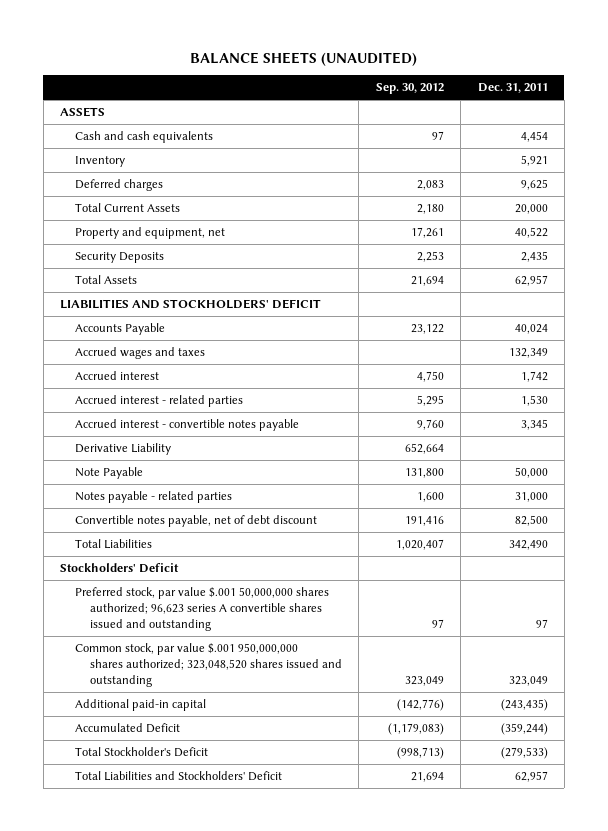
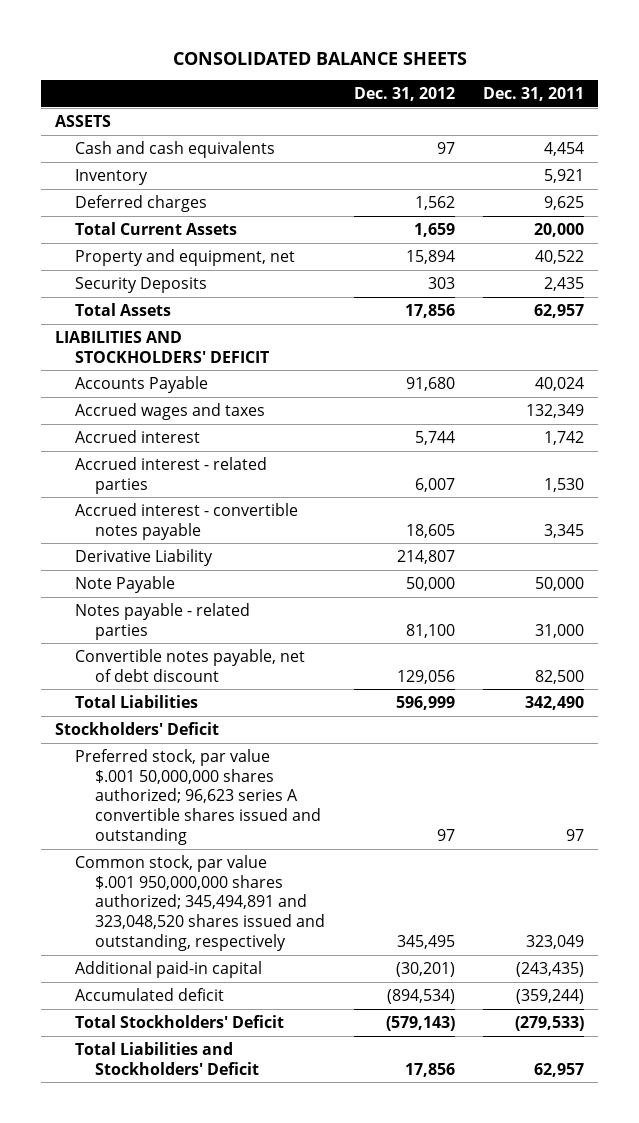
[189,51,417,66] BALANCE SHEETS (UNAUDITED) -> [172,51,467,65] CONSOLIDATED BALANCE SHEETS
[375,83,444,95] Sep. 30, 2012 -> none
none -> [353,87,455,102] Dec. 31, 2012
[74,643,342,687] Common stock, par value $.001 950,000,000 shares authorized; 323,048,520 shares issued and outstanding -> [75,854,326,951] Common stock, par value $.001 950,000,000 shares authorized; 345,494,891 and 323,048,520 shares issued and outstanding, respectively
[74,723,180,734] Accumulated Deficit -> [75,987,225,1001] Accumulated deficit
[74,747,208,758] Total Stockholder's Deficit -> [75,1014,285,1028] Total Stockholders' Deficit

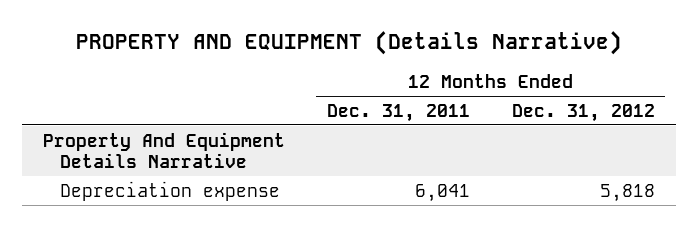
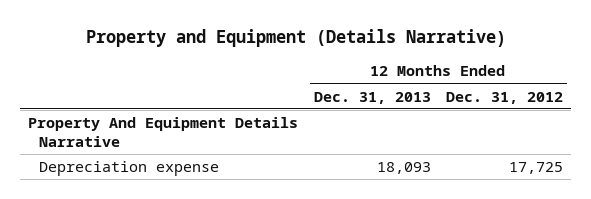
[75,31,622,56] PROPERTY AND EQUIPMENT (Details Narrative) -> [85,29,506,48] Property and Equipment (Details Narrative)
[326,103,470,122] Dec. 31, 2011 -> none
none -> [313,91,431,104] Dec. 31, 2013
[599,183,655,202] 5,818 -> [508,161,563,174] 17,725

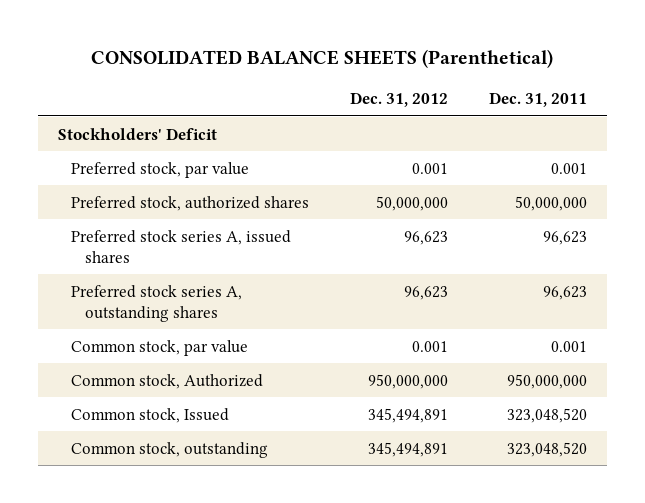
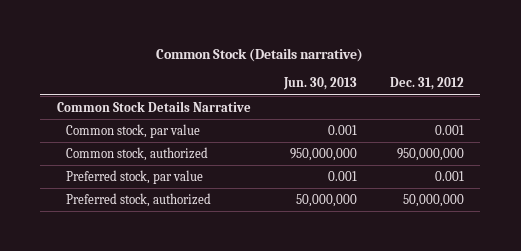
[91,49,554,69] CONSOLIDATED BALANCE SHEETS (Parenthetical) -> [156,48,364,63] Common Stock (Details narrative)
[488,92,587,108] Dec. 31, 2011 -> none
none -> [282,77,357,91] Jun. 30, 2013
[58,127,218,140] Stockholders' Deficit -> none
[71,195,310,211] Preferred stock, authorized shares -> none
[71,229,292,263] Preferred stock series A, issued shares -> none
[71,284,243,322] Preferred stock series A, outstanding shares -> none
none -> [56,100,251,112] Common Stock Details Narrative
[71,407,230,423] Common stock, Issued -> none
[71,441,269,458] Common stock, outstanding -> none
[71,373,264,389] Common stock, Authorized -> [65,146,208,161] Common stock, authorized
[71,161,250,178] Preferred stock, par value -> [65,169,203,184] Preferred stock, par value
none -> [65,192,211,207] Preferred stock, authorized

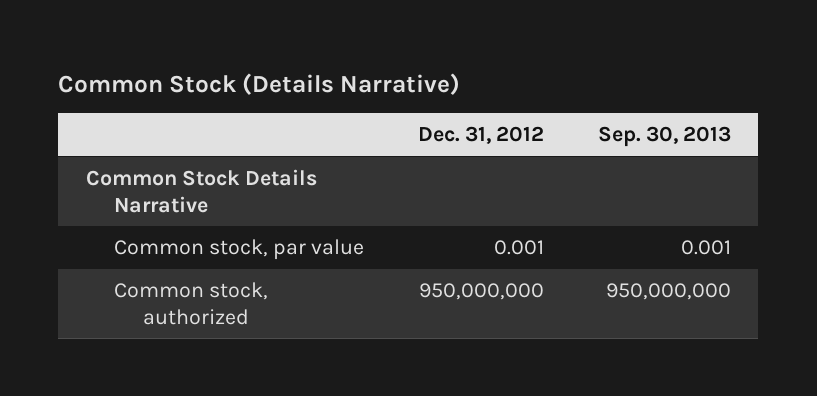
[156,48,364,63] Common Stock (Details narrative) -> [58,72,461,95] Common Stock (Details Narrative)
[282,77,357,91] Jun. 30, 2013 -> none
none -> [598,126,732,148] Sep. 30, 2013
[65,169,203,184] Preferred stock, par value -> none
[65,192,211,207] Preferred stock, authorized -> none

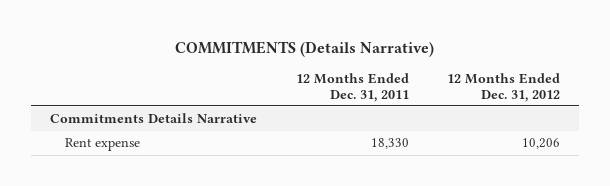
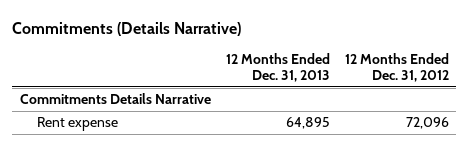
[175,40,435,57] COMMITMENTS (Details Narrative) -> [12,21,242,36] Commitments (Details Narrative)
[295,72,409,102] 12 Months Ended Dec. 31, 2011 -> none
none -> [225,52,330,83] 12 Months Ended Dec. 31, 2013
[522,138,561,150] 10,206 -> [405,117,449,130] 72,096

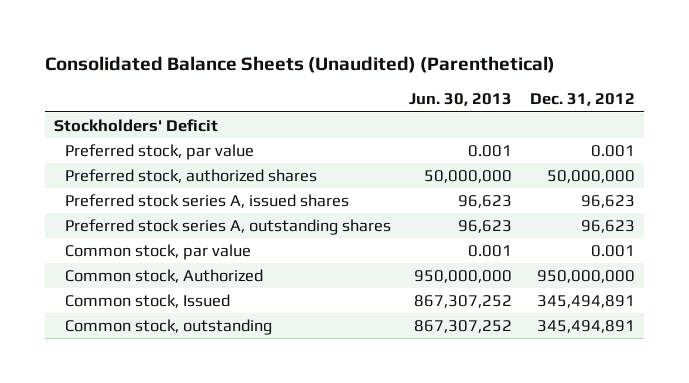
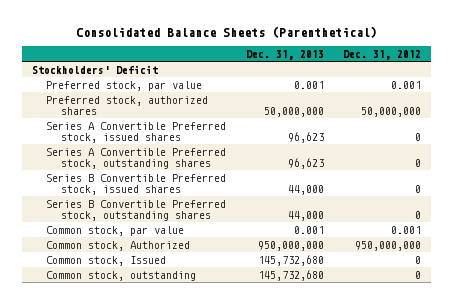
[44,55,555,73] Consolidated Balance Sheets (Unaudited) (Parenthetical) -> [75,25,377,38] Consolidated Balance Sheets (Parenthetical)
[409,93,513,107] Jun. 30, 2013 -> none
none -> [245,49,324,60] Dec. 31, 2013
[65,193,350,208] Preferred stock series A, issued shares -> [46,121,227,143] Series A Convertible Preferred stock, issued shares
[581,194,636,208] 96,623 -> [415,132,422,141] 0
[65,218,392,235] Preferred stock series A, outstanding shares -> [46,147,227,169] Series A Convertible Preferred stock, outstanding shares
[581,219,636,233] 96,623 -> [415,158,422,167] 0
none -> [46,173,227,195] Series B Convertible Preferred stock, issued shares
none -> [46,199,227,221] Series B Convertible Preferred stock, outstanding shares
[537,294,636,308] 345,494,891 -> [415,255,422,264] 0
[537,319,636,333] 345,494,891 -> [415,270,422,279] 0

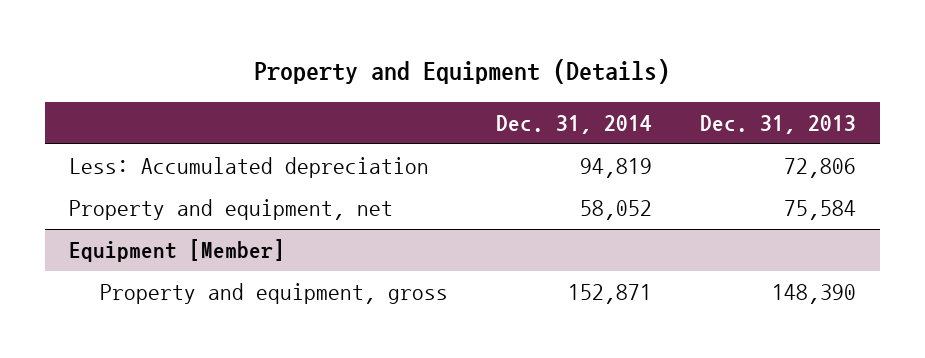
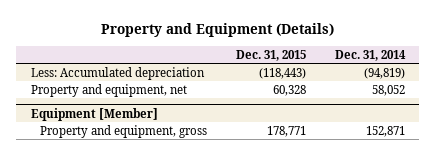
[699,114,856,134] Dec. 31, 2013 -> none
none -> [236,49,307,61] Dec. 31, 2015
[579,158,652,179] 94,819 -> [363,67,405,79] (94,819)

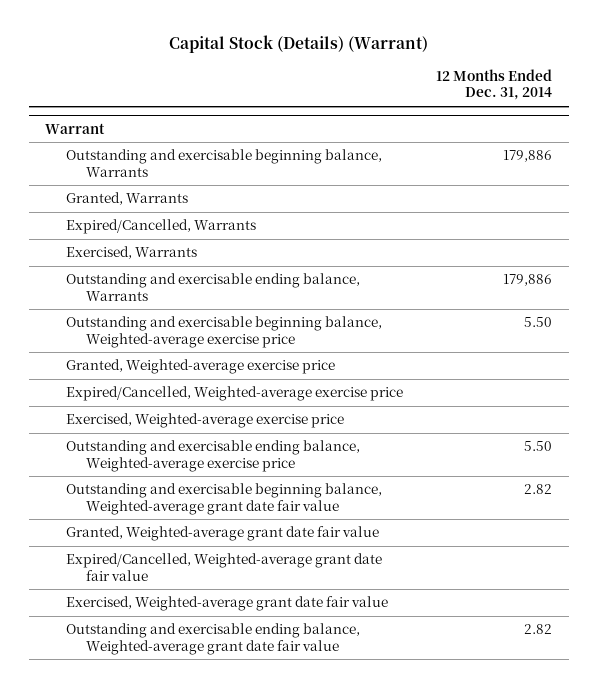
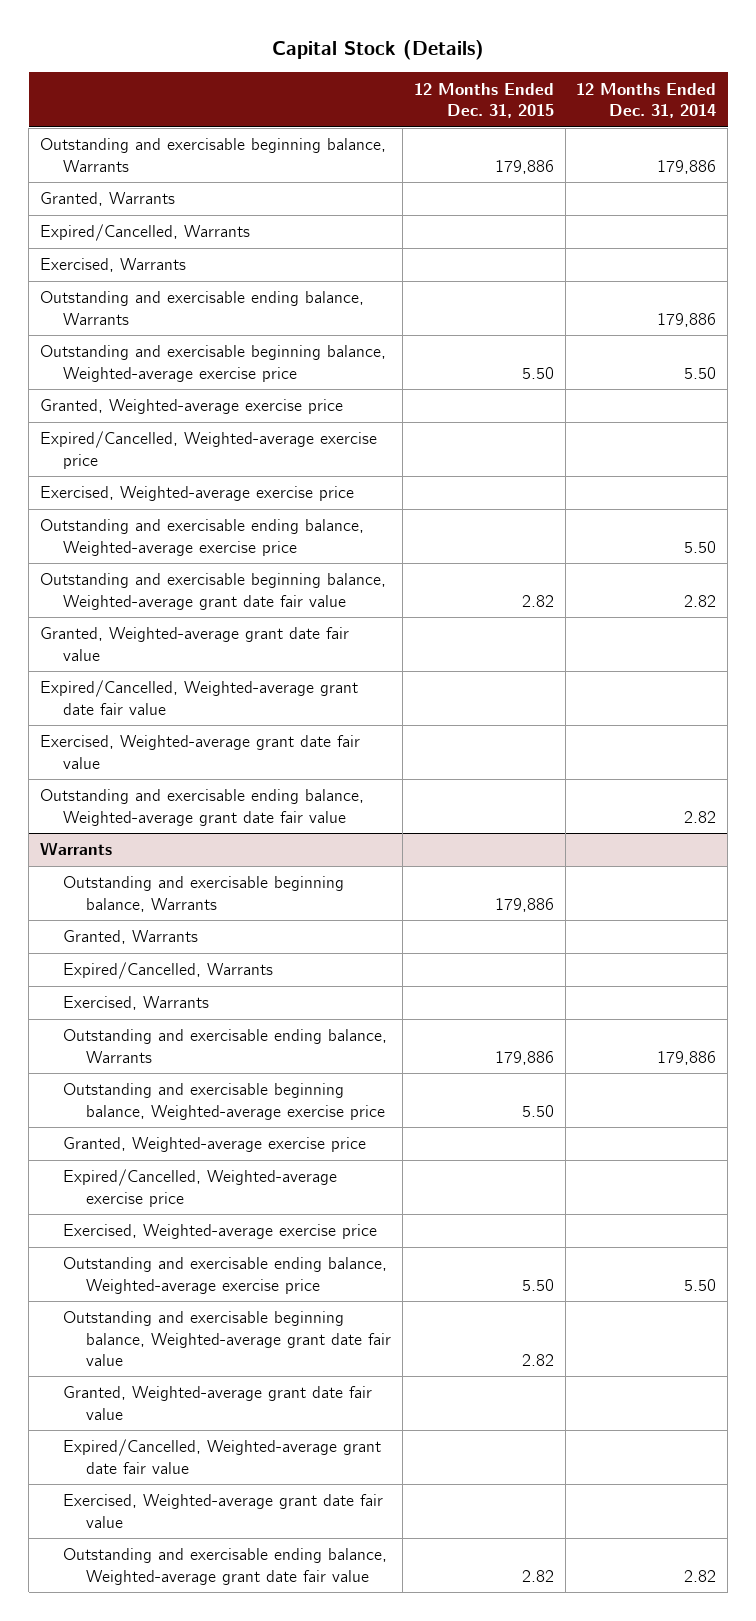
[168,35,428,54] Capital Stock (Details) (Warrant) -> [272,40,485,61] Capital Stock (Details)
none -> [413,82,554,118] 12 Months Ended Dec. 31, 2015
[45,122,106,134] Warrant -> none
none -> [40,842,113,856] Warrants
none -> [62,876,344,912] Outstanding and exercisable beginning balance, Warrants
none -> [62,930,198,945] Granted, Warrants
none -> [62,962,273,980] Expired/Cancelled, Warrants
none -> [62,996,209,1011] Exercised, Warrants
none -> [62,1029,387,1063] Outstanding and exercisable ending balance, Warrants
none -> [62,1083,385,1120] Outstanding and exercisable beginning balance, Weighted-average exercise price
none -> [62,1137,366,1153] Granted, Weighted-average exercise price
none -> [62,1169,337,1207] Expired/Cancelled, Weighted-average exercise price
none -> [62,1224,377,1240] Exercised, Weighted-average exercise price
none -> [62,1257,387,1294] Outstanding and exercisable ending balance, Weighted-average exercise price
none -> [62,1311,391,1366] Outstanding and exercisable beginning balance, Weighted-average grant date fair value
none -> [62,1386,372,1420] Granted, Weighted-average grant date fair value
none -> [62,1439,381,1474] Expired/Cancelled, Weighted-average grant date fair value
none -> [62,1494,383,1528] Exercised, Weighted-average grant date fair value
none -> [62,1548,387,1585] Outstanding and exercisable ending balance, Weighted-average grant date fair value

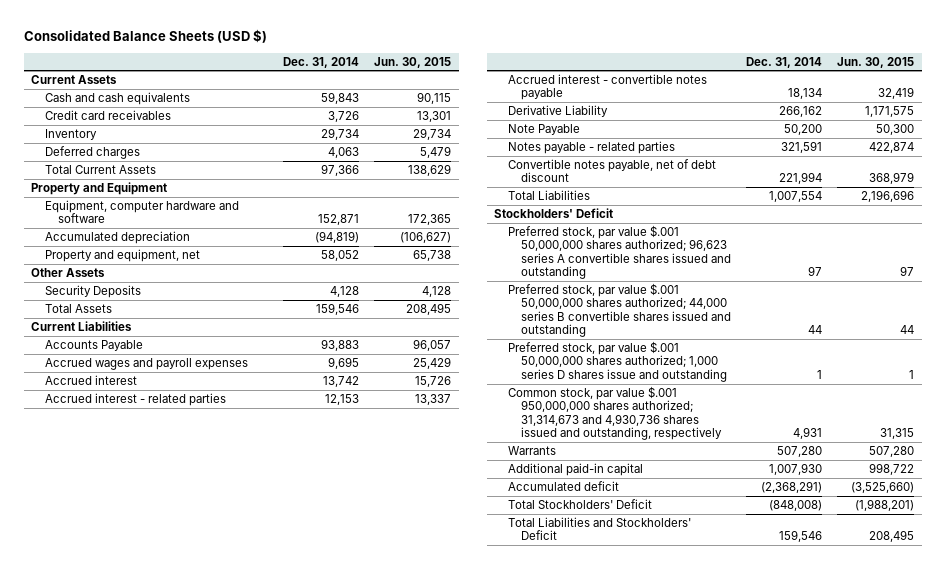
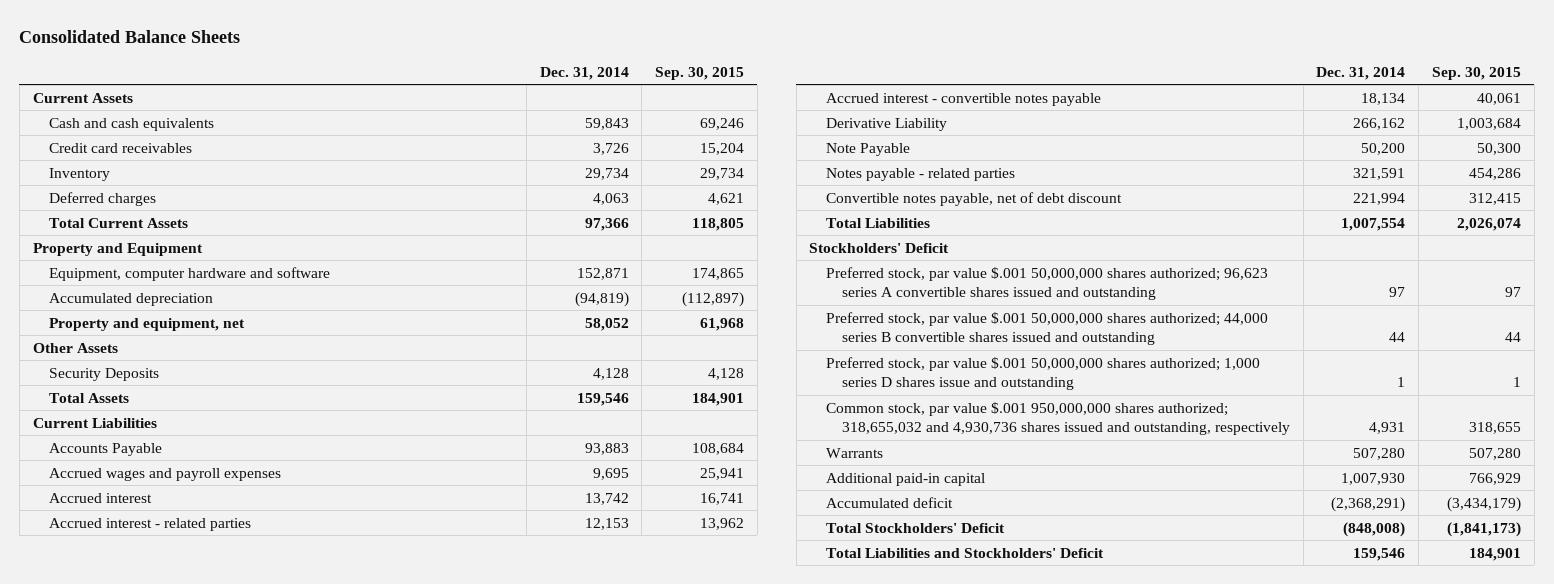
[23,29,267,44] Consolidated Balance Sheets (USD $) -> [19,30,241,44] Consolidated Balance Sheets
[374,56,452,68] Jun. 30, 2015 -> none
none -> [655,66,745,80] Sep. 30, 2015
[507,386,723,441] Common stock, par value $.001 950,000,000 shares authorized; 31,314,673 and 4,930,736 shares issued and outstanding, respectively -> [825,401,1290,435] Common stock, par value $.001 950,000,000 shares authorized; 318,655,032 and 4,930,736 shares issued and outstanding, respectively

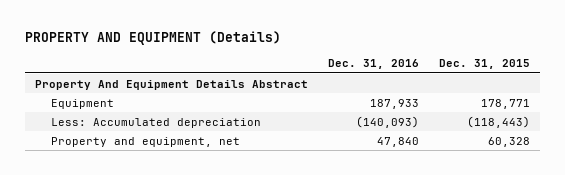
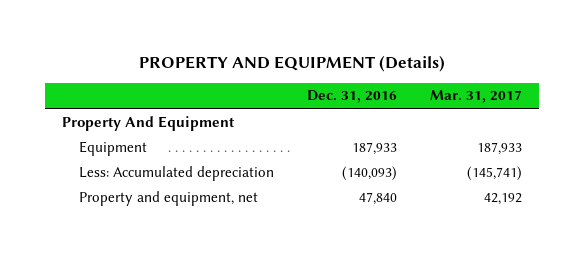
[439,59,531,70] Dec. 31, 2015 -> none
none -> [430,90,523,104] Mar. 31, 2017
[35,79,309,90] Property And Equipment Details Abstract -> [61,115,235,131] Property And Equipment

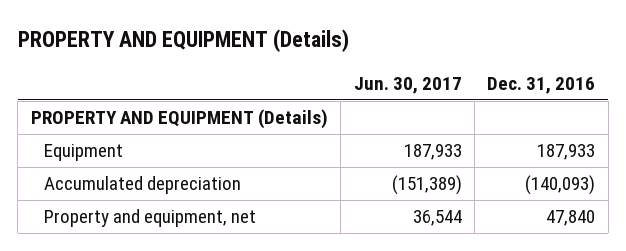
[430,90,523,104] Mar. 31, 2017 -> none
none -> [353,76,462,94] Jun. 30, 2017
[61,115,235,131] Property And Equipment -> [30,109,328,130] PROPERTY AND EQUIPMENT (Details)
[78,165,274,181] Less: Accumulated depreciation -> [44,176,242,195] Accumulated depreciation

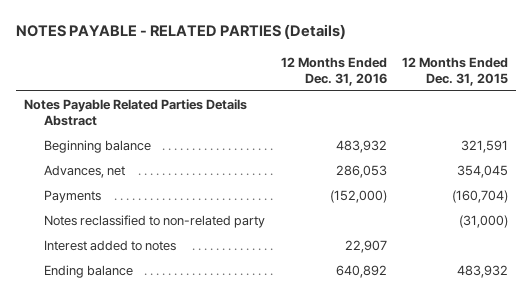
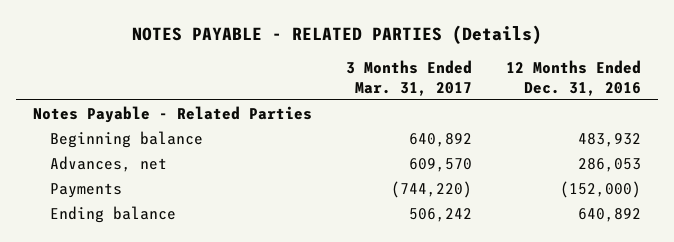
[402,56,509,86] 12 Months Ended Dec. 31, 2015 -> none
none -> [346,60,473,96] 3 Months Ended Mar. 31, 2017
[23,99,247,127] Notes Payable Related Parties Details Abstract -> [33,105,313,123] Notes Payable - Related Parties
[44,215,266,229] Notes reclassified to non-related party -> none
[44,240,177,252] Interest added to notes -> none

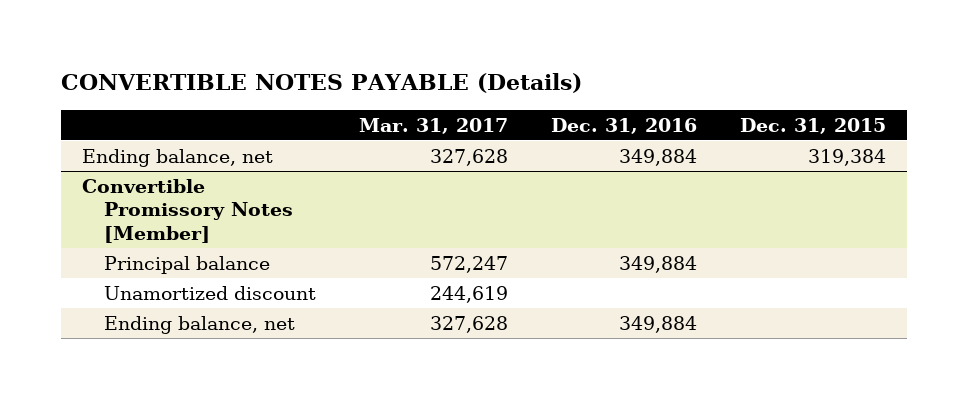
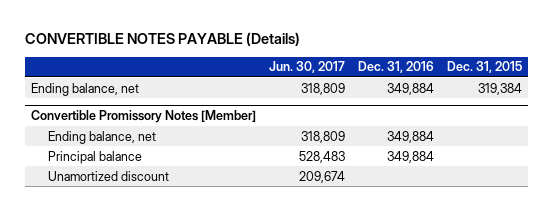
[359,117,509,134] Mar. 31, 2017 -> none
none -> [269,61,346,74] Jun. 30, 2017
[104,316,296,335] Ending balance, net -> [48,130,157,144] Ending balance, net

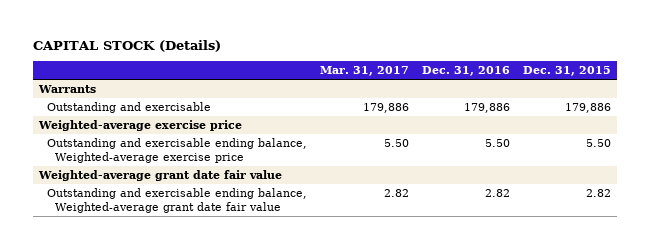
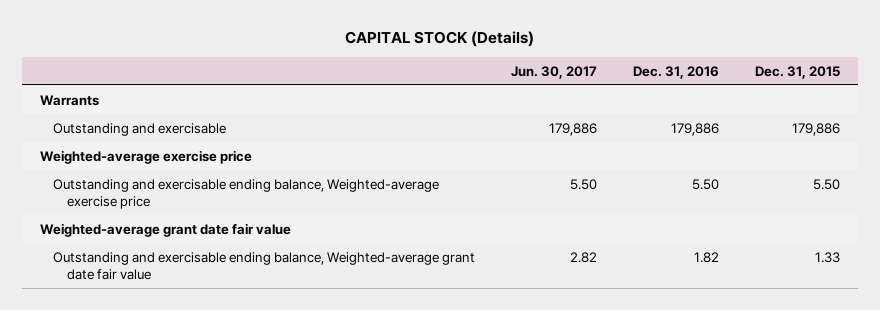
[320,66,410,77] Mar. 31, 2017 -> none
none -> [511,65,598,79] Jun. 30, 2017
[485,189,511,198] 2.82 -> [694,251,720,263] 1.82
[585,189,611,198] 2.82 -> [814,251,840,263] 1.33

